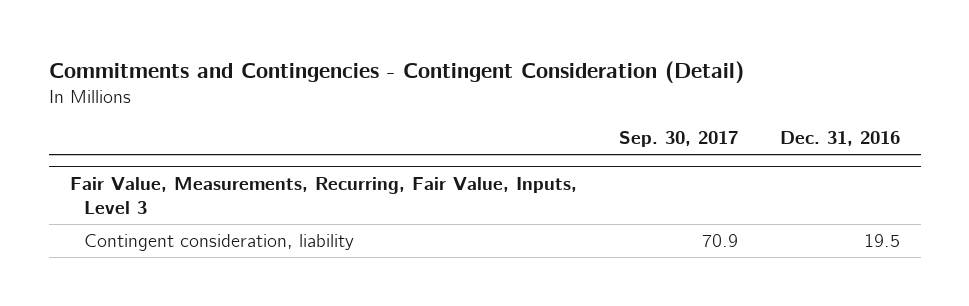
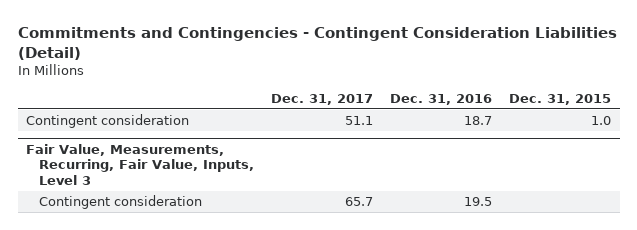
[48,60,744,83] Commitments and Contingencies - Contingent Consideration (Detail) -> [17,26,617,60] Commitments and Contingencies - Contingent Consideration Liabilities (Detail)
[618,131,738,148] Sep. 30, 2017 -> none
none -> [271,94,374,106] Dec. 31, 2017
none -> [509,94,612,106] Dec. 31, 2015
none -> [26,114,190,129] Contingent consideration
[83,233,354,251] Contingent consideration, liability -> [39,195,203,210] Contingent consideration

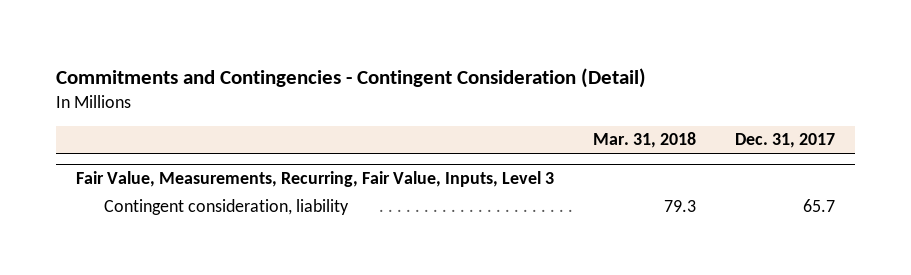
[17,26,617,60] Commitments and Contingencies - Contingent Consideration Liabilities (Detail) -> [56,67,647,88] Commitments and Contingencies - Contingent Consideration (Detail)
[390,94,493,106] Dec. 31, 2016 -> none
[509,94,612,106] Dec. 31, 2015 -> none
none -> [593,132,697,149] Mar. 31, 2018
[26,114,190,129] Contingent consideration -> none
[39,195,203,210] Contingent consideration -> [104,198,350,215] Contingent consideration, liability

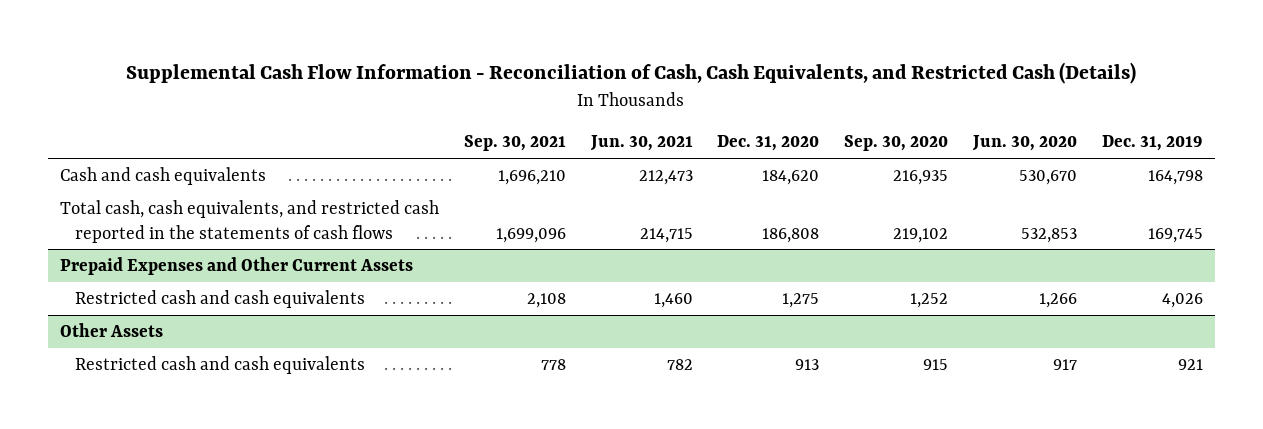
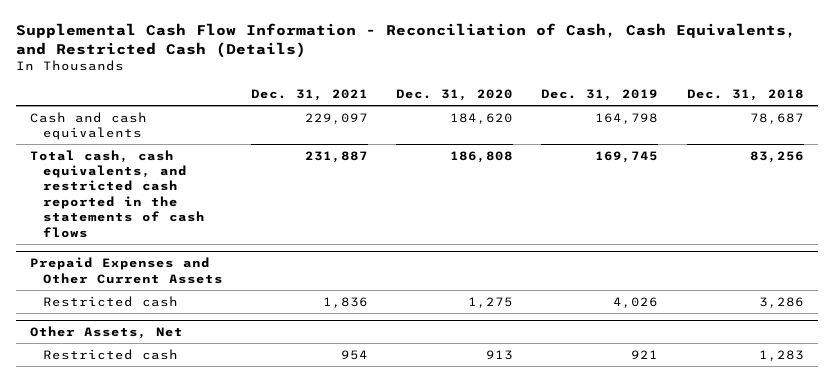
[463,135,566,152] Sep. 30, 2021 -> none
[589,135,693,152] Jun. 30, 2021 -> none
[844,135,949,152] Sep. 30, 2020 -> none
[971,135,1077,152] Jun. 30, 2020 -> none
none -> [251,89,369,102] Dec. 31, 2021
none -> [686,89,804,102] Dec. 31, 2018
[74,289,365,308] Restricted cash and cash equivalents -> [42,295,178,307] Restricted cash
[60,322,164,337] Other Assets -> [30,326,184,340] Other Assets, Net
[74,355,365,374] Restricted cash and cash equivalents -> [42,348,178,360] Restricted cash

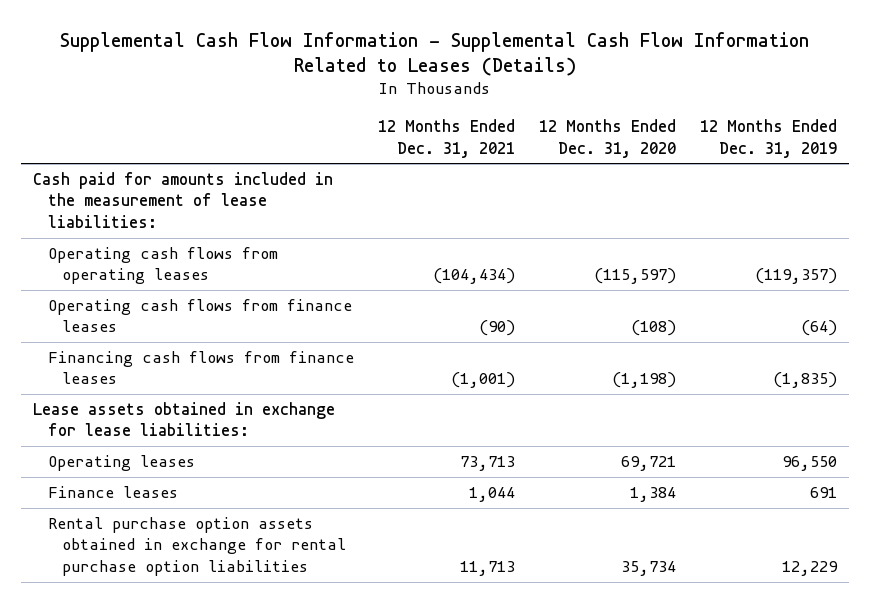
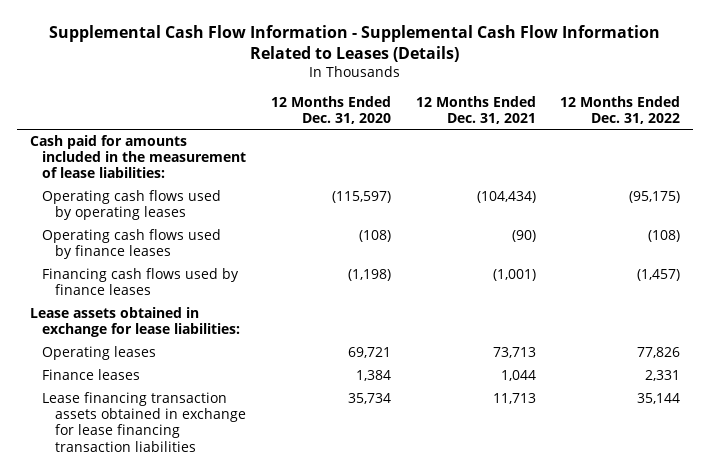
[699,119,837,158] 12 Months Ended Dec. 31, 2019 -> none
none -> [560,95,681,124] 12 Months Ended Dec. 31, 2022
[47,247,278,285] Operating cash flows from operating leases -> [42,190,222,221] Operating cash flows used by operating leases
[47,299,352,333] Operating cash flows from finance leases -> [42,229,222,260] Operating cash flows used by finance leases
[47,351,354,385] Financing cash flows from finance leases -> [42,268,240,296] Financing cash flows used by finance leases
[47,517,347,576] Rental purchase option assets obtained in exchange for rental purchase option liabilities -> [42,392,246,452] Lease financing transaction assets obtained in exchange for lease financing transaction liabilities

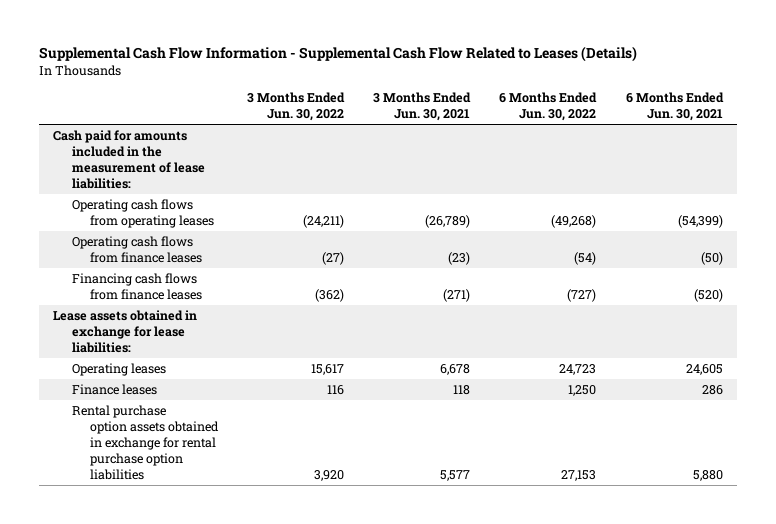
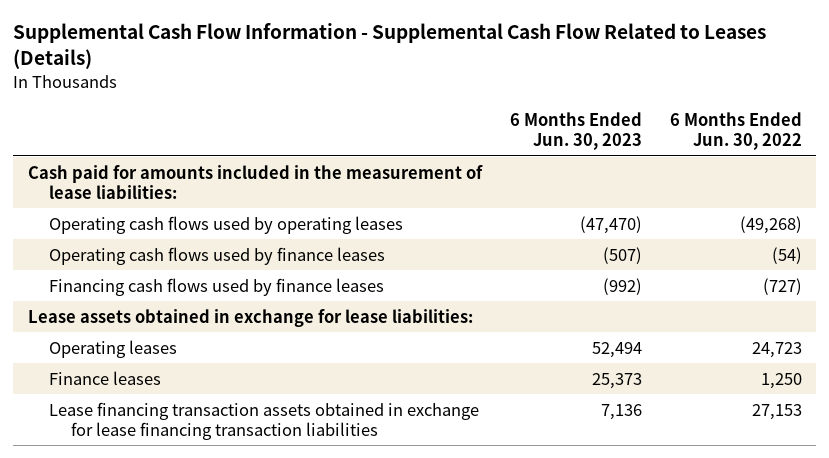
[246,91,345,121] 3 Months Ended Jun. 30, 2022 -> none
[373,91,472,121] 3 Months Ended Jun. 30, 2021 -> none
[625,91,724,121] 6 Months Ended Jun. 30, 2021 -> none
none -> [509,112,642,151] 6 Months Ended Jun. 30, 2023
[71,199,214,229] Operating cash flows from operating leases -> [49,215,404,234] Operating cash flows used by operating leases
[71,236,202,264] Operating cash flows from finance leases -> [49,246,386,265] Operating cash flows used by finance leases
[71,273,202,301] Financing cash flows from finance leases -> [49,277,385,296] Financing cash flows used by finance leases
[71,405,219,481] Rental purchase option assets obtained in exchange for rental purchase option liabilities -> [49,401,480,440] Lease financing transaction assets obtained in exchange for lease financing transaction liabilities

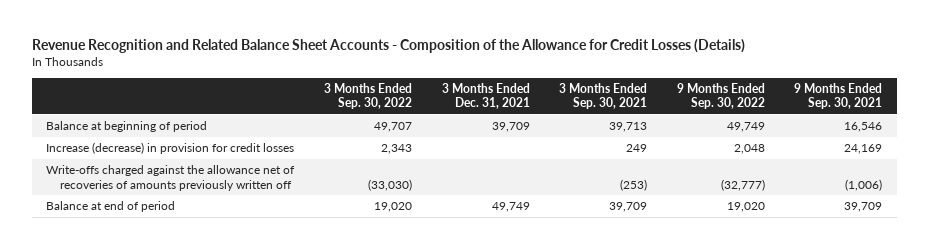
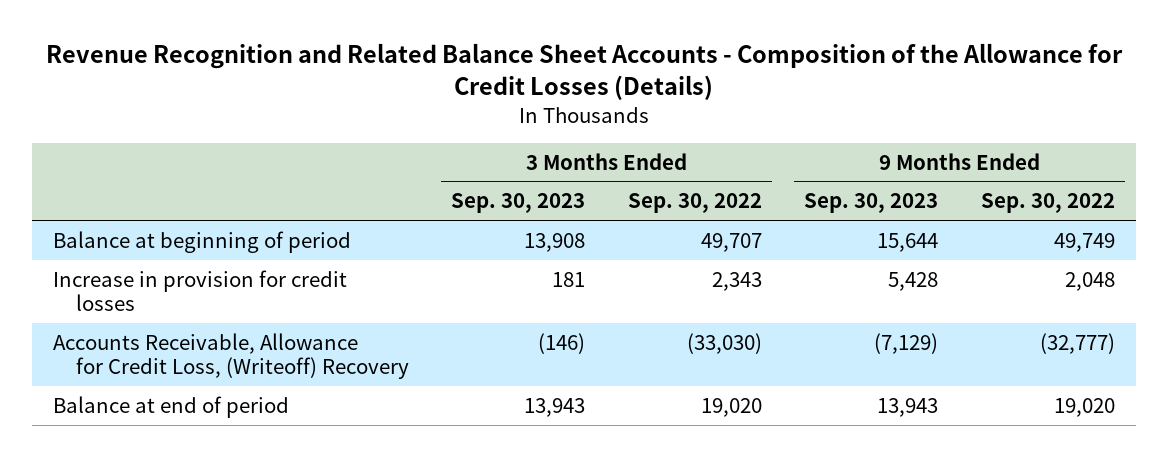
[441,82,530,110] 3 Months Ended Dec. 31, 2021 -> none
[559,82,648,110] 3 Months Ended Sep. 30, 2021 -> none
[794,82,883,110] 9 Months Ended Sep. 30, 2021 -> none
none -> [451,193,586,214] Sep. 30, 2023
none -> [804,193,939,214] Sep. 30, 2023
[46,142,295,155] Increase (decrease) in provision for credit losses -> [53,269,348,312] Increase in provision for credit losses
[46,165,296,191] Write-offs charged against the allowance net of recoveries of amounts previously written off -> [53,332,409,380] Accounts Receivable, Allowance for Credit Loss, (Writeoff) Recovery

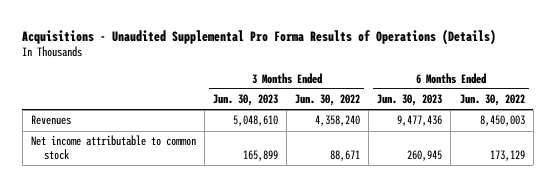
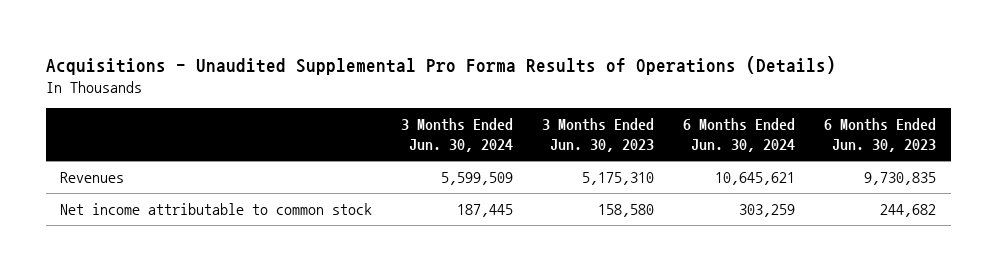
[295,94,361,107] Jun. 30, 2022 -> none
[459,94,525,107] Jun. 30, 2022 -> none
none -> [401,118,514,153] 3 Months Ended Jun. 30, 2024
none -> [683,118,796,153] 6 Months Ended Jun. 30, 2024
[233,115,279,127] 5,048,610 -> [582,172,655,186] 5,175,310
[397,115,443,127] 9,477,436 -> [864,172,937,186] 9,730,835
[243,150,279,162] 165,899 -> [598,204,655,218] 158,580
[407,150,443,162] 260,945 -> [880,204,937,218] 244,682

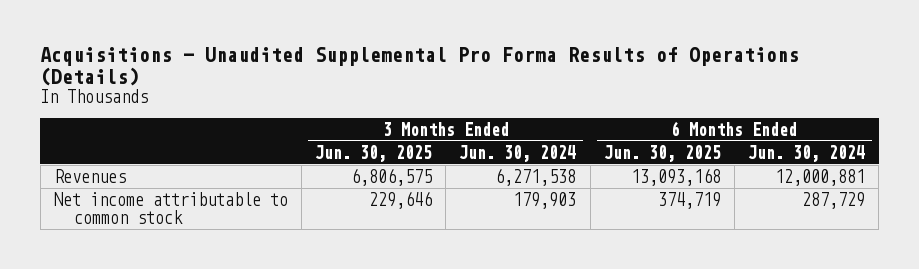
[542,118,655,153] 3 Months Ended Jun. 30, 2023 -> none
[824,118,937,153] 6 Months Ended Jun. 30, 2023 -> none
none -> [315,144,433,162] Jun. 30, 2025
none -> [603,144,721,162] Jun. 30, 2025
[441,172,514,186] 5,599,509 -> [495,168,577,187] 6,271,538
[715,172,796,186] 10,645,621 -> [774,169,865,187] 12,000,881
[457,204,514,218] 187,445 -> [513,192,577,210] 179,903
[739,204,796,218] 303,259 -> [801,192,865,210] 287,729

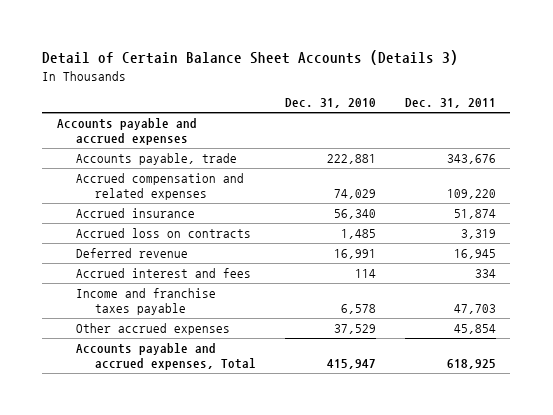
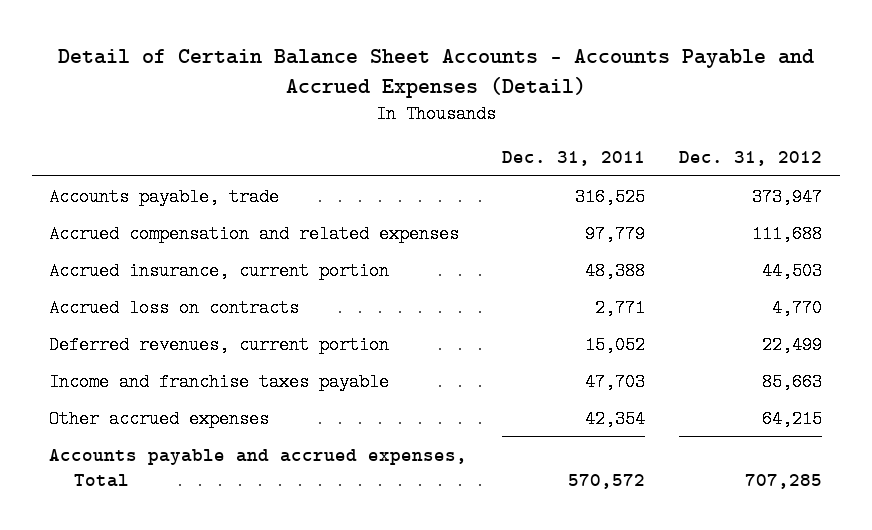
[42,50,459,66] Detail of Certain Balance Sheet Accounts (Details 3) -> [57,48,814,98] Detail of Certain Balance Sheet Accounts - Accounts Payable and Accrued Expenses (Detail)
[284,98,376,109] Dec. 31, 2010 -> none
none -> [679,151,823,167] Dec. 31, 2012
[56,118,197,146] Accounts payable and accrued expenses -> none
[75,268,251,279] Accrued interest and fees -> none
[446,154,496,165] 343,676 -> [574,187,645,206] 316,525
[446,189,496,200] 109,220 -> [584,224,645,243] 97,779
[75,208,195,219] Accrued insurance -> [49,261,390,280] Accrued insurance, current portion
[453,209,496,220] 51,874 -> [584,261,645,280] 48,388
[460,229,496,240] 3,319 -> [594,298,645,317] 2,771
[75,248,188,259] Deferred revenue -> [49,335,390,354] Deferred revenues, current portion
[453,249,496,260] 16,945 -> [584,335,645,354] 15,052
[453,324,496,335] 45,854 -> [584,409,645,428] 42,354
[446,359,496,370] 618,925 -> [567,473,645,489] 570,572

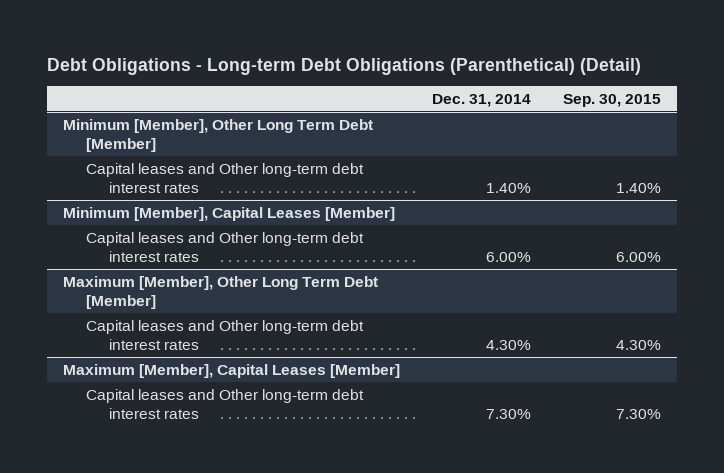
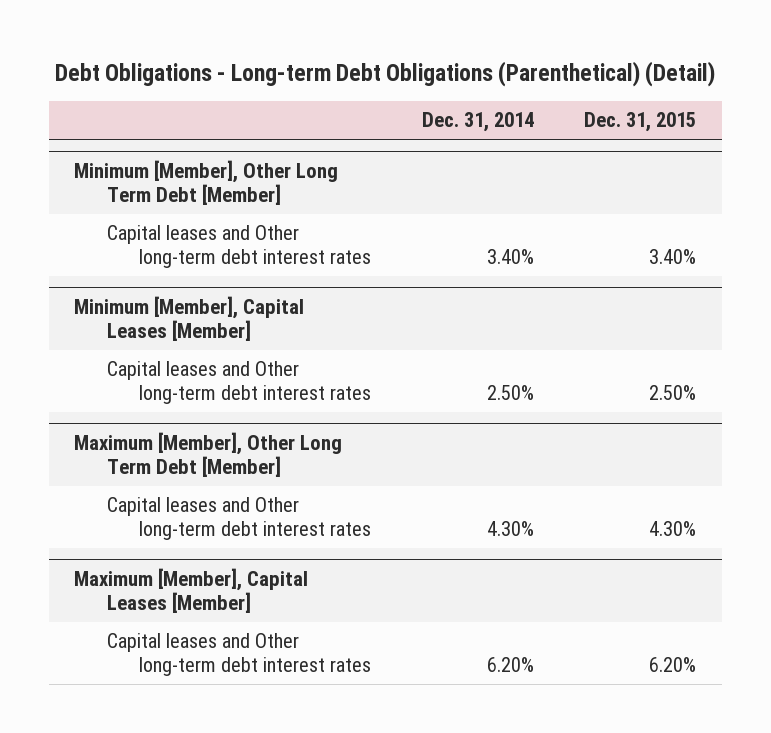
[563,93,662,107] Sep. 30, 2015 -> none
none -> [584,112,697,133] Dec. 31, 2015
[485,183,531,194] 1.40% -> [486,248,534,264] 3.40%
[485,252,531,263] 6.00% -> [486,384,534,400] 2.50%
[485,409,531,420] 7.30% -> [486,656,534,672] 6.20%

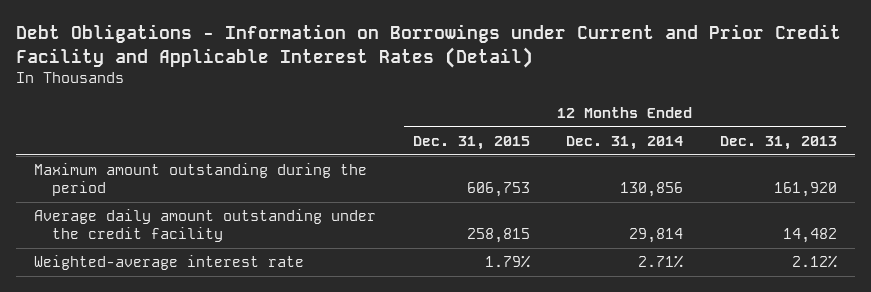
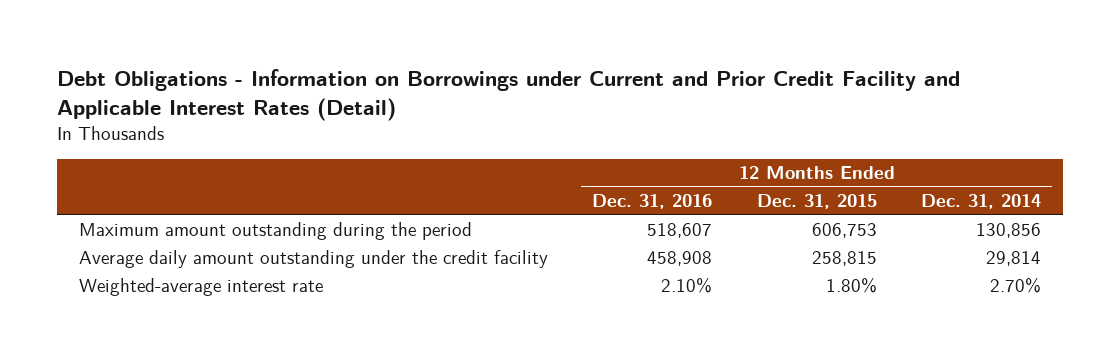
[719,135,837,150] Dec. 31, 2013 -> none
none -> [592,193,713,209] Dec. 31, 2016
[484,255,530,269] 1.79% -> [825,276,877,293] 1.80%
[638,255,684,269] 2.71% -> [990,276,1042,293] 2.70%

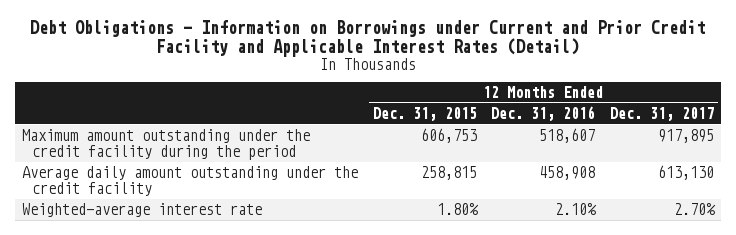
[921,193,1042,209] Dec. 31, 2014 -> none
none -> [609,106,714,121] Dec. 31, 2017
[78,221,472,240] Maximum amount outstanding during the period -> [22,129,311,161] Maximum amount outstanding under the credit facility during the period

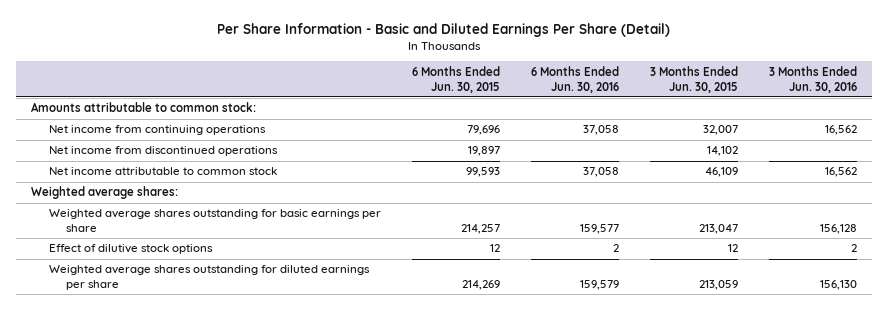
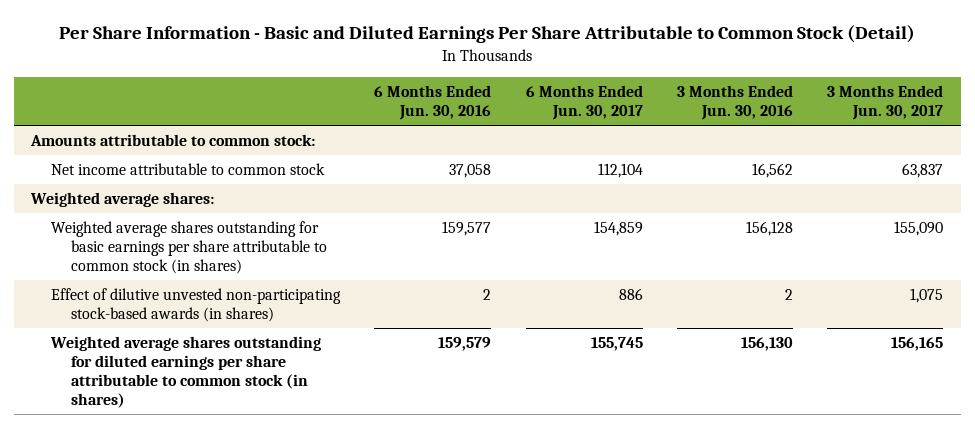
[216,22,670,37] Per Share Information - Basic and Diluted Earnings Per Share (Detail) -> [59,25,916,44] Per Share Information - Basic and Diluted Earnings Per Share Attributable to Common Stock (Detail)
[411,65,500,93] 6 Months Ended Jun. 30, 2015 -> none
[649,65,738,93] 3 Months Ended Jun. 30, 2015 -> none
none -> [525,85,643,121] 6 Months Ended Jun. 30, 2017
none -> [827,85,944,121] 3 Months Ended Jun. 30, 2017
[48,125,266,136] Net income from continuing operations -> none
[48,146,278,157] Net income from discontinued operations -> none
[48,209,381,233] Weighted average shares outstanding for basic earnings per share -> [51,221,327,275] Weighted average shares outstanding for basic earnings per share attributable to common stock (in shares)
[48,244,213,255] Effect of dilutive stock options -> [51,288,342,323] Effect of dilutive unvested non-participating stock-based awards (in shares)
[48,265,370,291] Weighted average shares outstanding for diluted earnings per share -> [50,336,322,409] Weighted average shares outstanding for diluted earnings per share attributable to common stock (in shares)

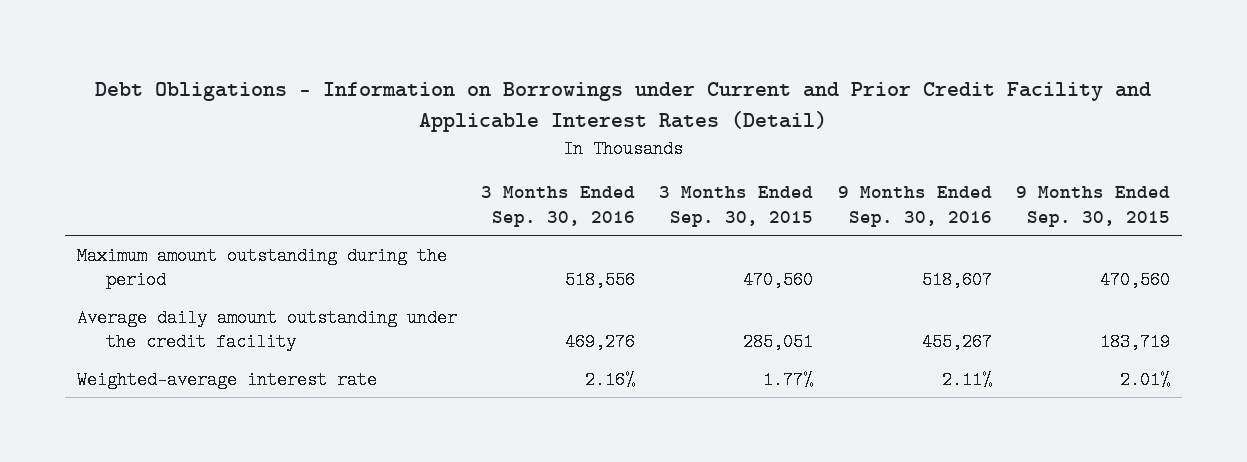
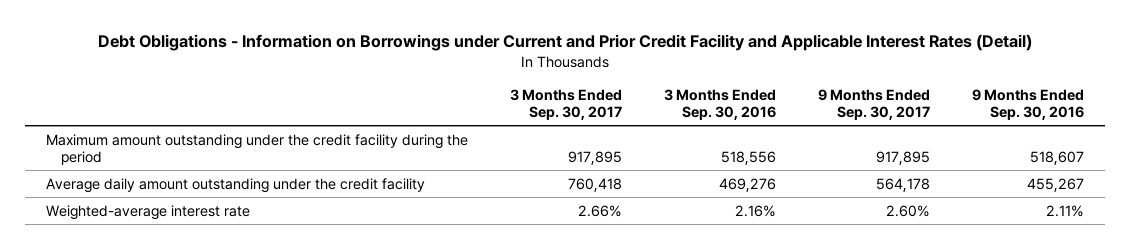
[659,186,814,227] 3 Months Ended Sep. 30, 2015 -> none
[1015,186,1170,227] 9 Months Ended Sep. 30, 2015 -> none
none -> [509,89,622,120] 3 Months Ended Sep. 30, 2017
none -> [817,89,930,120] 9 Months Ended Sep. 30, 2017
[77,246,448,290] Maximum amount outstanding during the period -> [45,133,468,165] Maximum amount outstanding under the credit facility during the period

